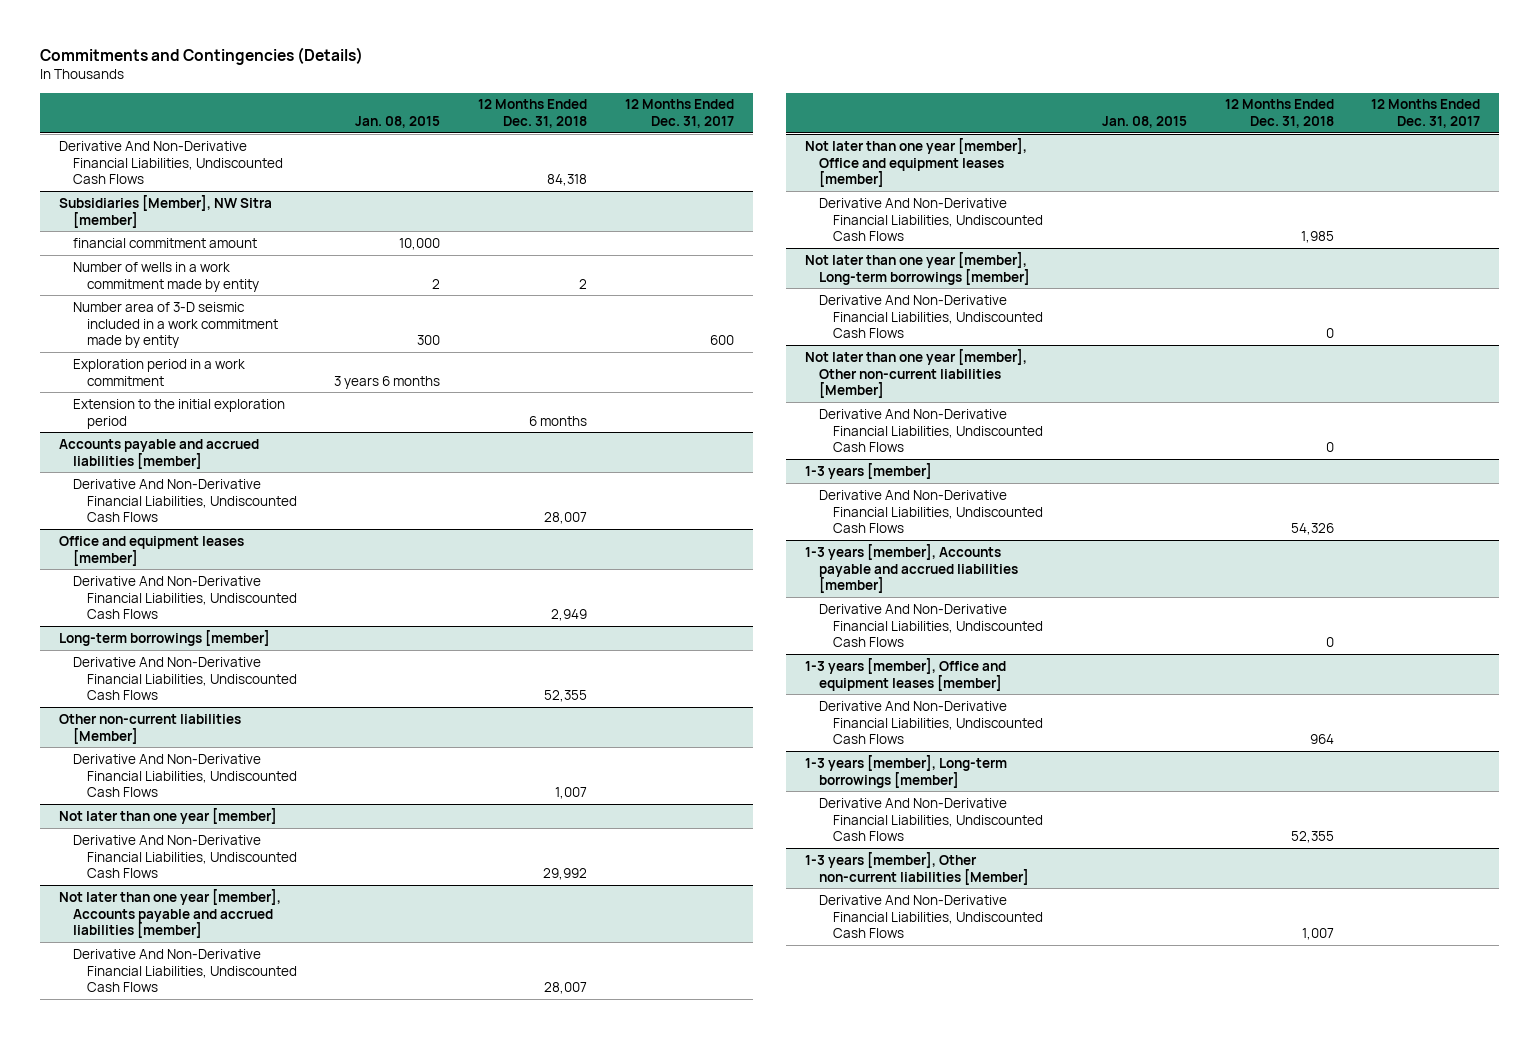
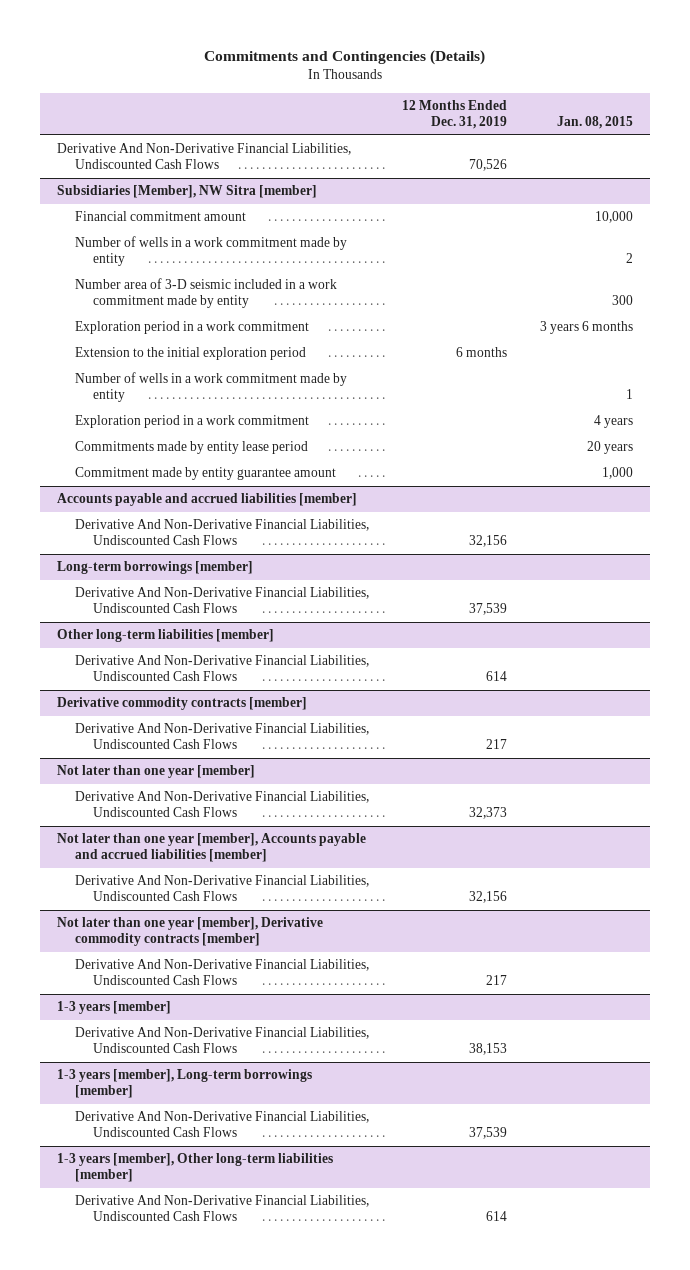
[478,99,588,129] 12 Months Ended Dec. 31, 2018 -> none
[624,99,734,129] 12 Months Ended Dec. 31, 2017 -> none
none -> [401,100,507,130] 12 Months Ended Dec. 31, 2019
[72,237,257,248] financial commitment amount -> [74,211,246,222] Financial commitment amount
none -> [74,372,347,403] Number of wells in a work commitment made by entity
none -> [74,415,309,429] Exploration period in a work commitment
none -> [74,441,308,455] Commitments made by entity lease period
none -> [74,467,336,481] Commitment made by entity guarantee amount
[58,535,244,566] Office and equipment leases [member] -> none
[72,575,297,620] Derivative And Non-Derivative Financial Liabilities, Undiscounted Cash Flows -> none
[58,713,241,744] Other non-current liabilities [Member] -> none
[72,753,297,798] Derivative And Non-Derivative Financial Liabilities, Undiscounted Cash Flows -> none
none -> [56,629,274,643] Other long-term liabilities [member]
none -> [74,655,369,682] Derivative And Non-Derivative Financial Liabilities, Undiscounted Cash Flows
none -> [56,697,307,711] Derivative commodity contracts [member]
none -> [74,723,369,750] Derivative And Non-Derivative Financial Liabilities, Undiscounted Cash Flows
[805,137,1028,188] Not later than one year [member], Office and equipment leases [member] -> none
[819,197,1044,242] Derivative And Non-Derivative Financial Liabilities, Undiscounted Cash Flows -> none
[805,251,1031,285] Not later than one year [member], Long-term borrowings [member] -> none
[819,294,1044,339] Derivative And Non-Derivative Financial Liabilities, Undiscounted Cash Flows -> none
[805,348,1028,399] Not later than one year [member], Other non-current liabilities [Member] -> none
[819,408,1044,453] Derivative And Non-Derivative Financial Liabilities, Undiscounted Cash Flows -> none
none -> [56,917,323,947] Not later than one year [member], Derivative commodity contracts [member]
none -> [74,959,369,986] Derivative And Non-Derivative Financial Liabilities, Undiscounted Cash Flows
[805,543,1019,594] 1-3 years [member], Accounts payable and accrued liabilities [member] -> none
[819,603,1044,648] Derivative And Non-Derivative Financial Liabilities, Undiscounted Cash Flows -> none
[805,657,1007,691] 1-3 years [member], Office and equipment leases [member] -> none
[819,700,1044,745] Derivative And Non-Derivative Financial Liabilities, Undiscounted Cash Flows -> none
[805,851,1030,885] 1-3 years [member], Other non-current liabilities [Member] -> [56,1153,333,1183] 1-3 years [member], Other long-term liabilities [member]

